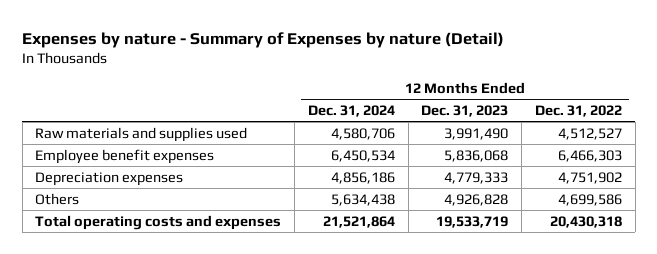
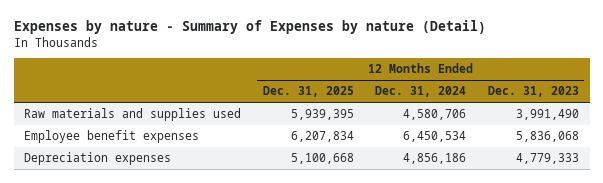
[535,105,623,118] Dec. 31, 2022 -> none
none -> [262,86,354,98] Dec. 31, 2025
[35,192,80,205] Others -> none
[35,214,282,230] Total operating costs and expenses -> none

